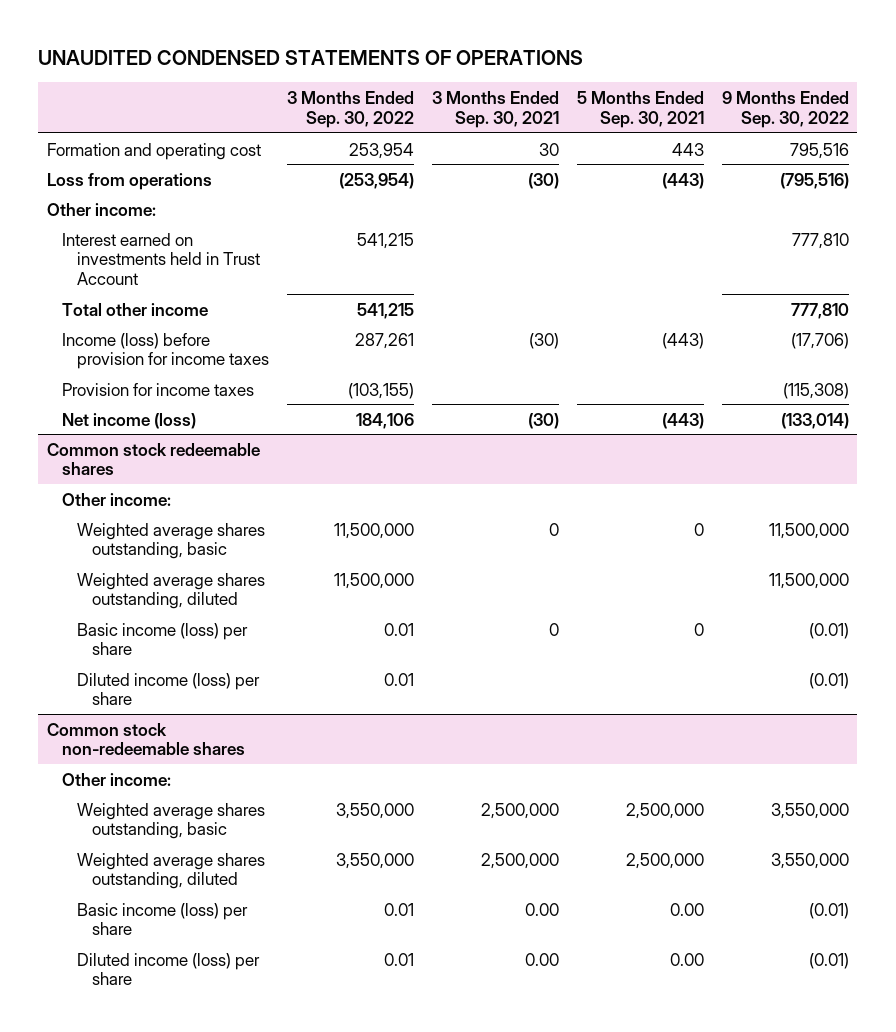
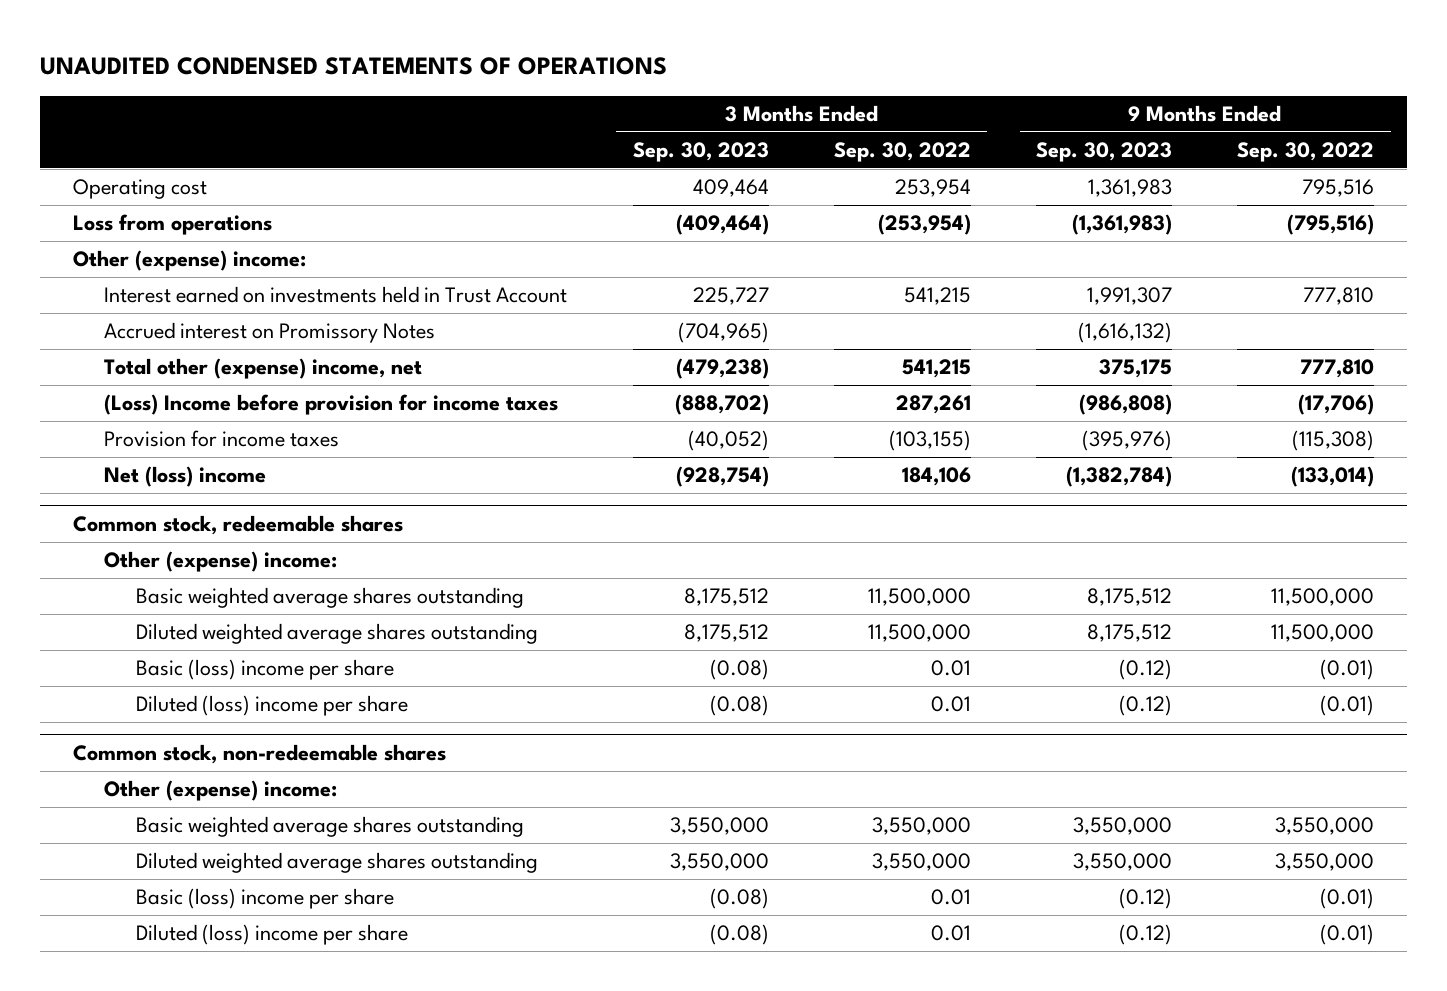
[431,91,559,128] 3 Months Ended Sep. 30, 2021 -> none
[576,91,704,128] 5 Months Ended Sep. 30, 2021 -> none
none -> [632,141,769,162] Sep. 30, 2023
none -> [1036,141,1173,162] Sep. 30, 2023
[47,142,262,160] Formation and operating cost -> [72,179,207,200] Operating cost
[47,202,157,216] Other income: -> [72,250,306,272] Other (expense) income:
none -> [104,322,436,344] Accrued interest on Promissory Notes
[62,302,209,316] Total other income -> [104,358,423,380] Total other (expense) income, net
[62,332,269,370] Income (loss) before provision for income taxes -> [104,394,559,416] (Loss) Income before provision for income taxes
[62,412,197,429] Net income (loss) -> [104,466,267,488] Net (loss) income
[47,442,261,476] Common stock redeemable shares -> [72,514,403,535] Common stock, redeemable shares
[62,492,172,506] Other income: -> [104,551,338,573] Other (expense) income:
[76,522,265,560] Weighted average shares outstanding, basic -> [135,587,524,609] Basic weighted average shares outstanding
[76,572,265,610] Weighted average shares outstanding, diluted -> [135,623,538,645] Diluted weighted average shares outstanding
[76,622,248,656] Basic income (loss) per share -> [135,659,394,681] Basic (loss) income per share
[76,672,260,706] Diluted income (loss) per share -> [135,695,408,717] Diluted (loss) income per share
[47,722,246,756] Common stock non-redeemable shares -> [72,743,446,764] Common stock, non-redeemable shares
[62,772,172,786] Other income: -> [104,780,338,802] Other (expense) income:
[76,802,265,840] Weighted average shares outstanding, basic -> [135,816,524,838] Basic weighted average shares outstanding
[76,852,265,890] Weighted average shares outstanding, diluted -> [135,852,538,874] Diluted weighted average shares outstanding
[76,902,248,936] Basic income (loss) per share -> [135,888,394,910] Basic (loss) income per share
[76,952,260,986] Diluted income (loss) per share -> [135,924,408,946] Diluted (loss) income per share

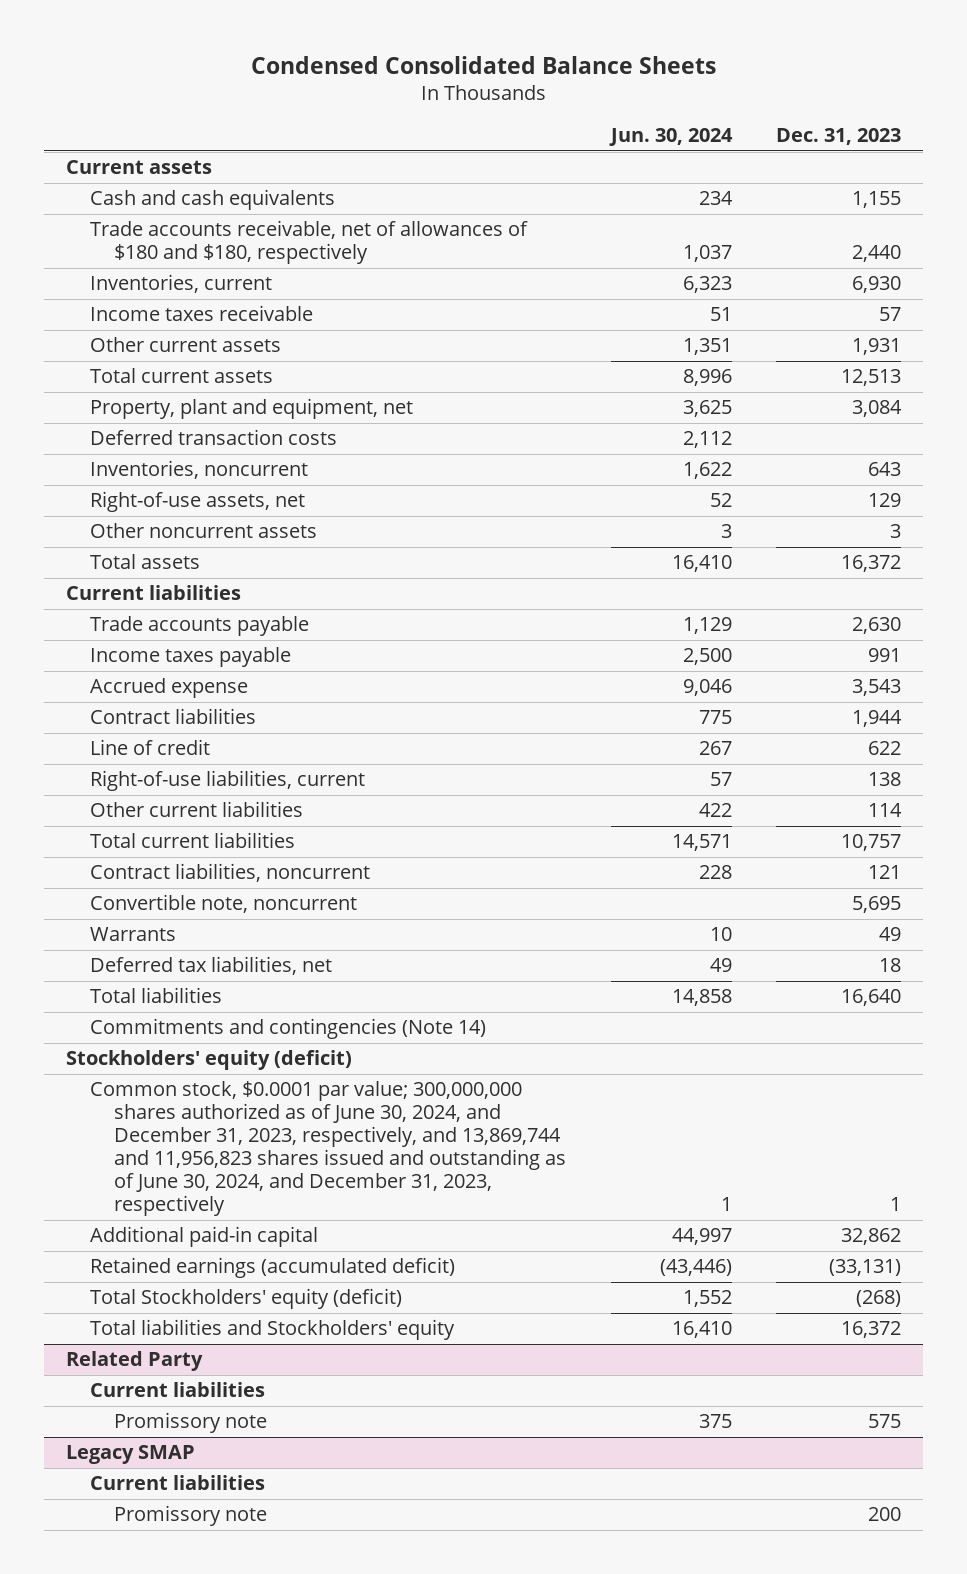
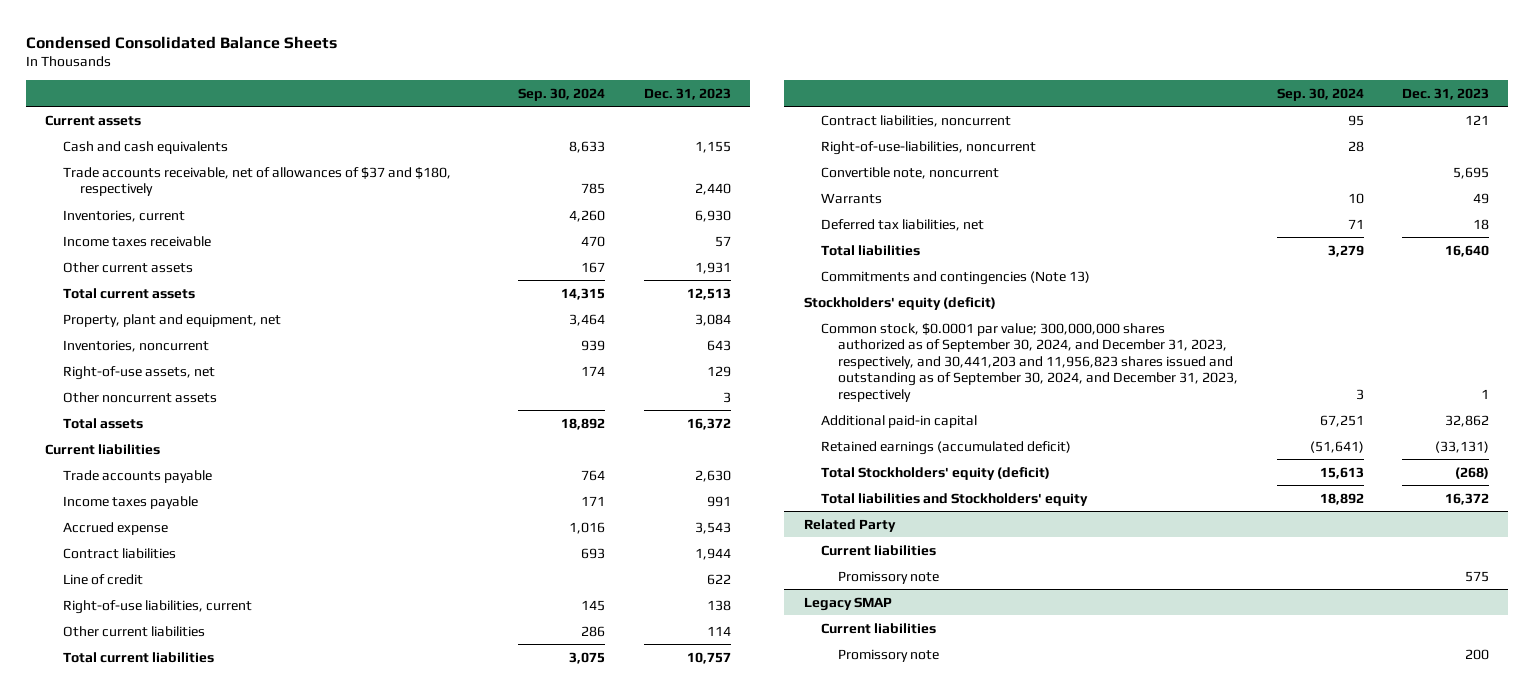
[608,128,733,147] Jun. 30, 2024 -> none
none -> [518,87,606,101] Sep. 30, 2024
[90,220,529,265] Trade accounts receivable, net of allowances of $180 and $180, respectively -> [62,166,451,197] Trade accounts receivable, net of allowances of $37 and $180, respectively
[90,429,338,446] Deferred transaction costs -> none
none -> [820,140,1036,155] Right-of-use-liabilities, noncurrent
[90,1018,487,1040] Commitments and contingencies (Note 14) -> [820,270,1090,285] Commitments and contingencies (Note 13)
[90,1081,567,1217] Common stock, $0.0001 par value; 300,000,000 shares authorized as of June 30, 2024, and December 31, 2023, respectively, and 13,869,744 and 11,956,823 shares issued and outstanding as of June 30, 2024, and December 31, 2023, respectively -> [820,322,1239,402] Common stock, $0.0001 par value; 300,000,000 shares authorized as of September 30, 2024, and December 31, 2023, respectively, and 30,441,203 and 11,956,823 shares issued and outstanding as of September 30, 2024, and December 31, 2023, respectively

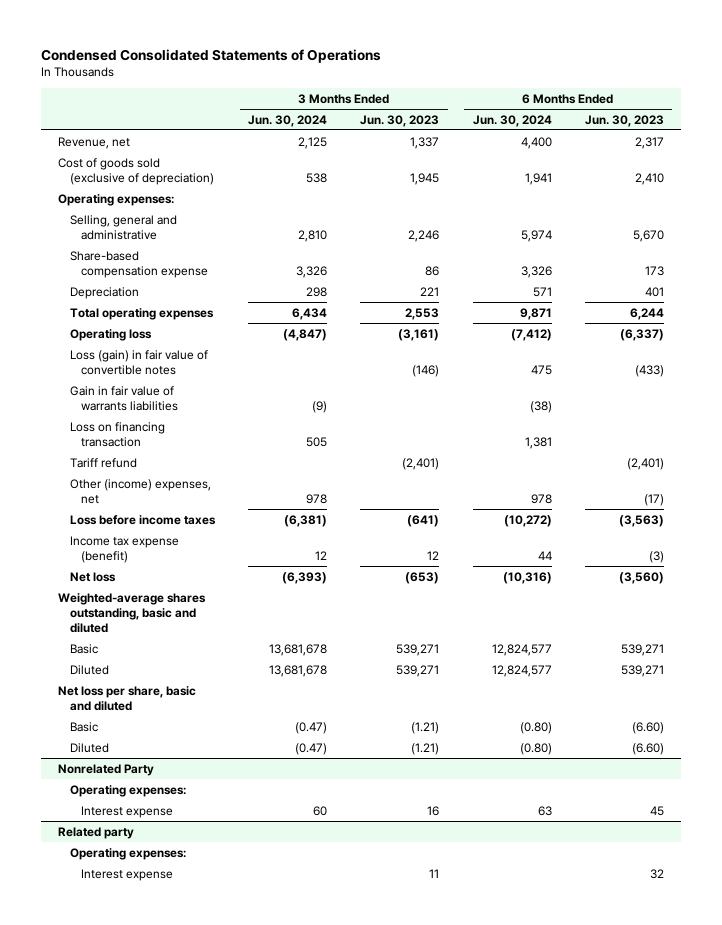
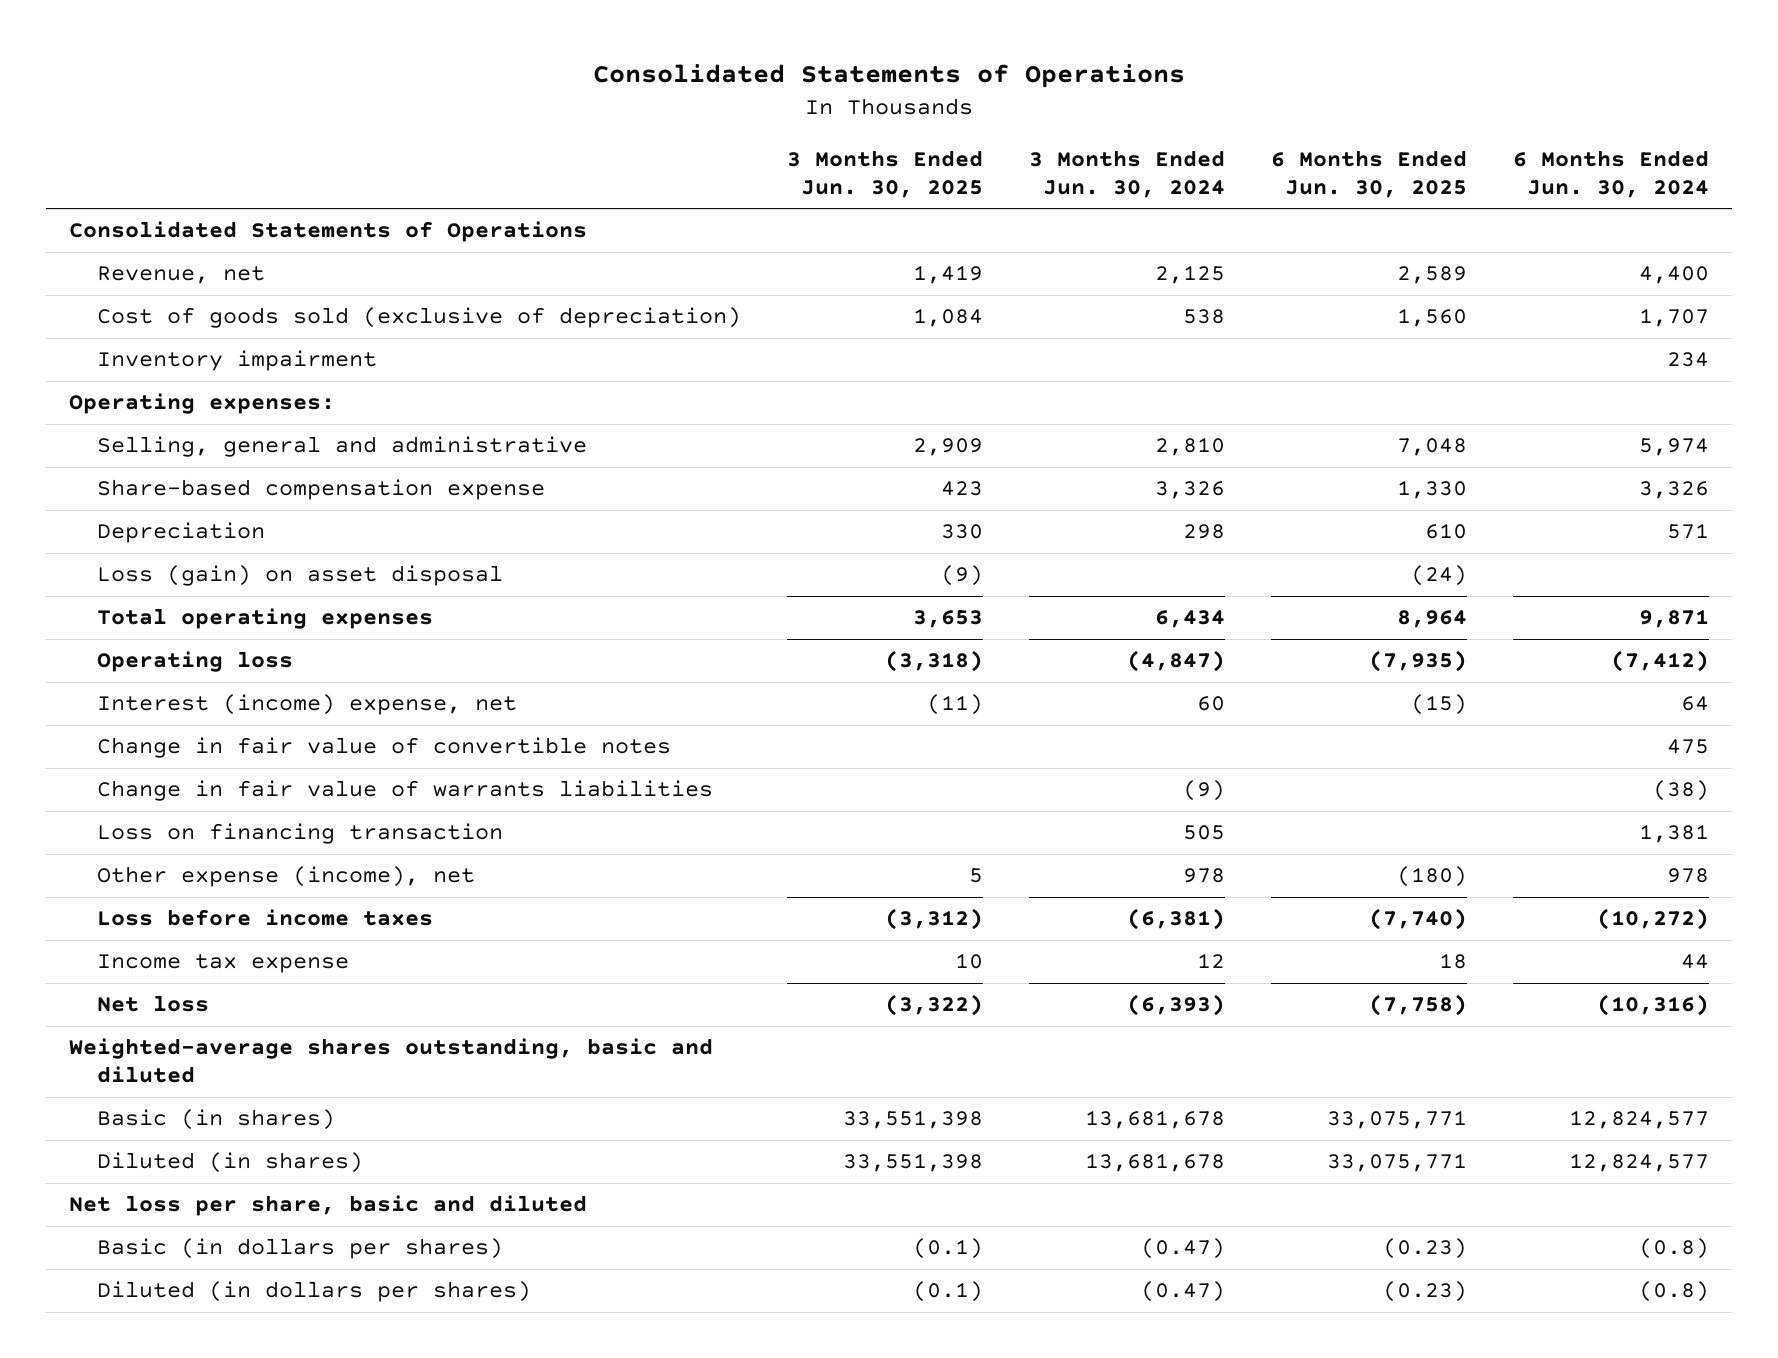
[41,49,382,64] Condensed Consolidated Statements of Operations -> [592,64,1185,89] Consolidated Statements of Operations
[360,114,440,127] Jun. 30, 2023 -> none
[585,114,665,127] Jun. 30, 2023 -> none
none -> [787,150,984,198] 3 Months Ended Jun. 30, 2025
none -> [1271,150,1468,198] 6 Months Ended Jun. 30, 2025
none -> [68,221,587,243] Consolidated Statements of Operations
[524,172,552,185] 1,941 -> [1639,308,1710,328] 1,707
none -> [97,350,378,372] Inventory impairment
none -> [97,565,504,587] Loss (gain) on asset disposal
none -> [97,694,518,716] Interest (income) expense, net
[69,349,208,375] Loss (gain) in fair value of convertible notes -> [97,737,672,759] Change in fair value of convertible notes
[69,385,179,411] Gain in fair value of warrants liabilities -> [97,780,714,802] Change in fair value of warrants liabilities
[69,457,137,468] Tariff refund -> none
[69,478,211,504] Other (income) expenses, net -> [97,866,476,888] Other expense (income), net
[69,535,179,563] Income tax expense (benefit) -> [97,954,350,974] Income tax expense
[69,643,98,654] Basic -> [97,1109,336,1131] Basic (in shares)
[69,664,109,675] Diluted -> [97,1152,364,1174] Diluted (in shares)
[58,763,155,776] Nonrelated Party -> none
[69,784,186,797] Operating expenses: -> none
[81,805,174,818] Interest expense -> none
[58,826,135,839] Related party -> none
[69,847,186,860] Operating expenses: -> none
[81,868,174,881] Interest expense -> none
[69,721,98,732] Basic -> [97,1238,504,1260] Basic (in dollars per shares)
[519,721,552,734] (0.80) -> [1639,1238,1710,1260] (0.8)
[69,742,109,753] Diluted -> [97,1281,532,1303] Diluted (in dollars per shares)
[519,742,552,755] (0.80) -> [1639,1281,1710,1303] (0.8)

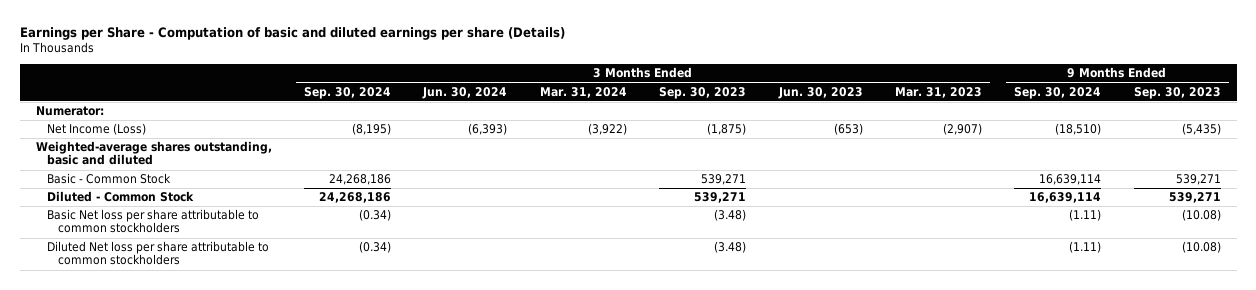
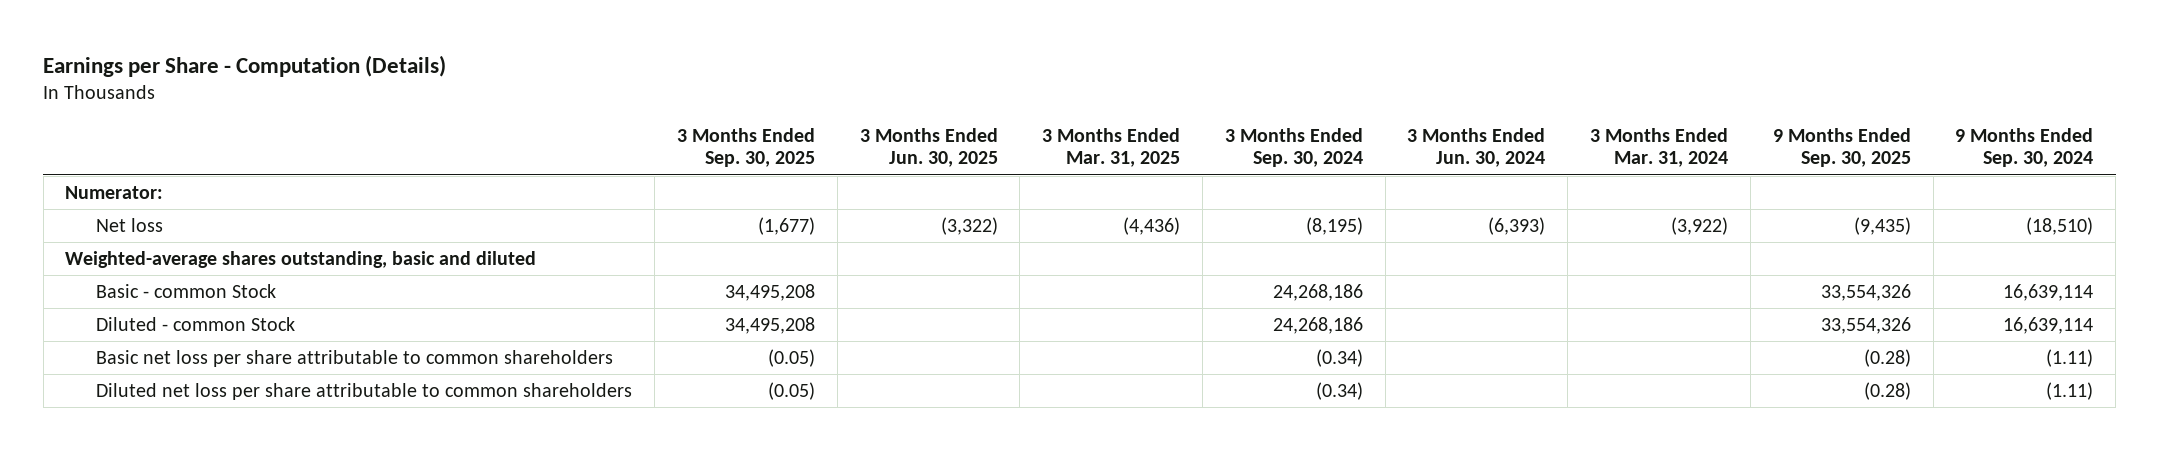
[19,27,565,41] Earnings per Share - Computation of basic and diluted earnings per share (Details) -> [43,55,447,78] Earnings per Share - Computation (Details)
[659,86,747,99] Sep. 30, 2023 -> none
[777,86,863,99] Jun. 30, 2023 -> none
[894,86,982,98] Mar. 31, 2023 -> none
[1133,86,1221,99] Sep. 30, 2023 -> none
none -> [676,127,815,168] 3 Months Ended Sep. 30, 2025
none -> [859,127,998,168] 3 Months Ended Jun. 30, 2025
none -> [1042,127,1181,168] 3 Months Ended Mar. 31, 2025
none -> [1772,127,1911,168] 9 Months Ended Sep. 30, 2025
[46,123,146,136] Net Income (Loss) -> [96,217,164,232] Net loss
[46,173,171,185] Basic - Common Stock -> [96,283,277,298] Basic - common Stock
[46,191,194,203] Diluted - Common Stock -> [96,316,296,331] Diluted - common Stock
[46,209,259,234] Basic Net loss per share attributable to common stockholders -> [96,349,614,367] Basic net loss per share attributable to common shareholders
[46,241,269,266] Diluted Net loss per share attributable to common stockholders -> [96,382,633,400] Diluted net loss per share attributable to common shareholders

